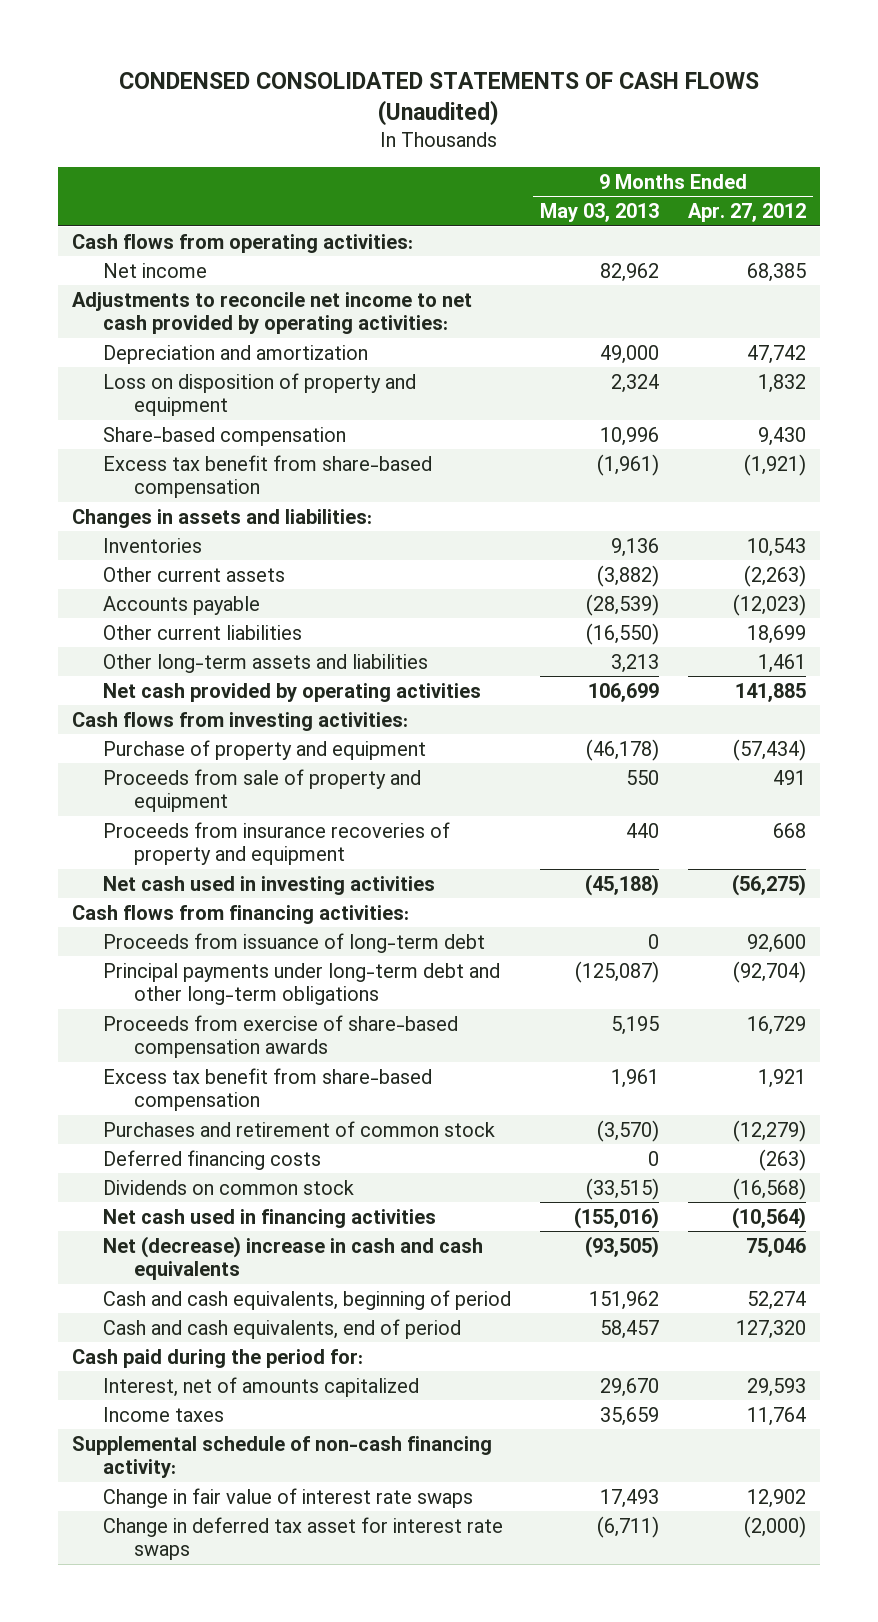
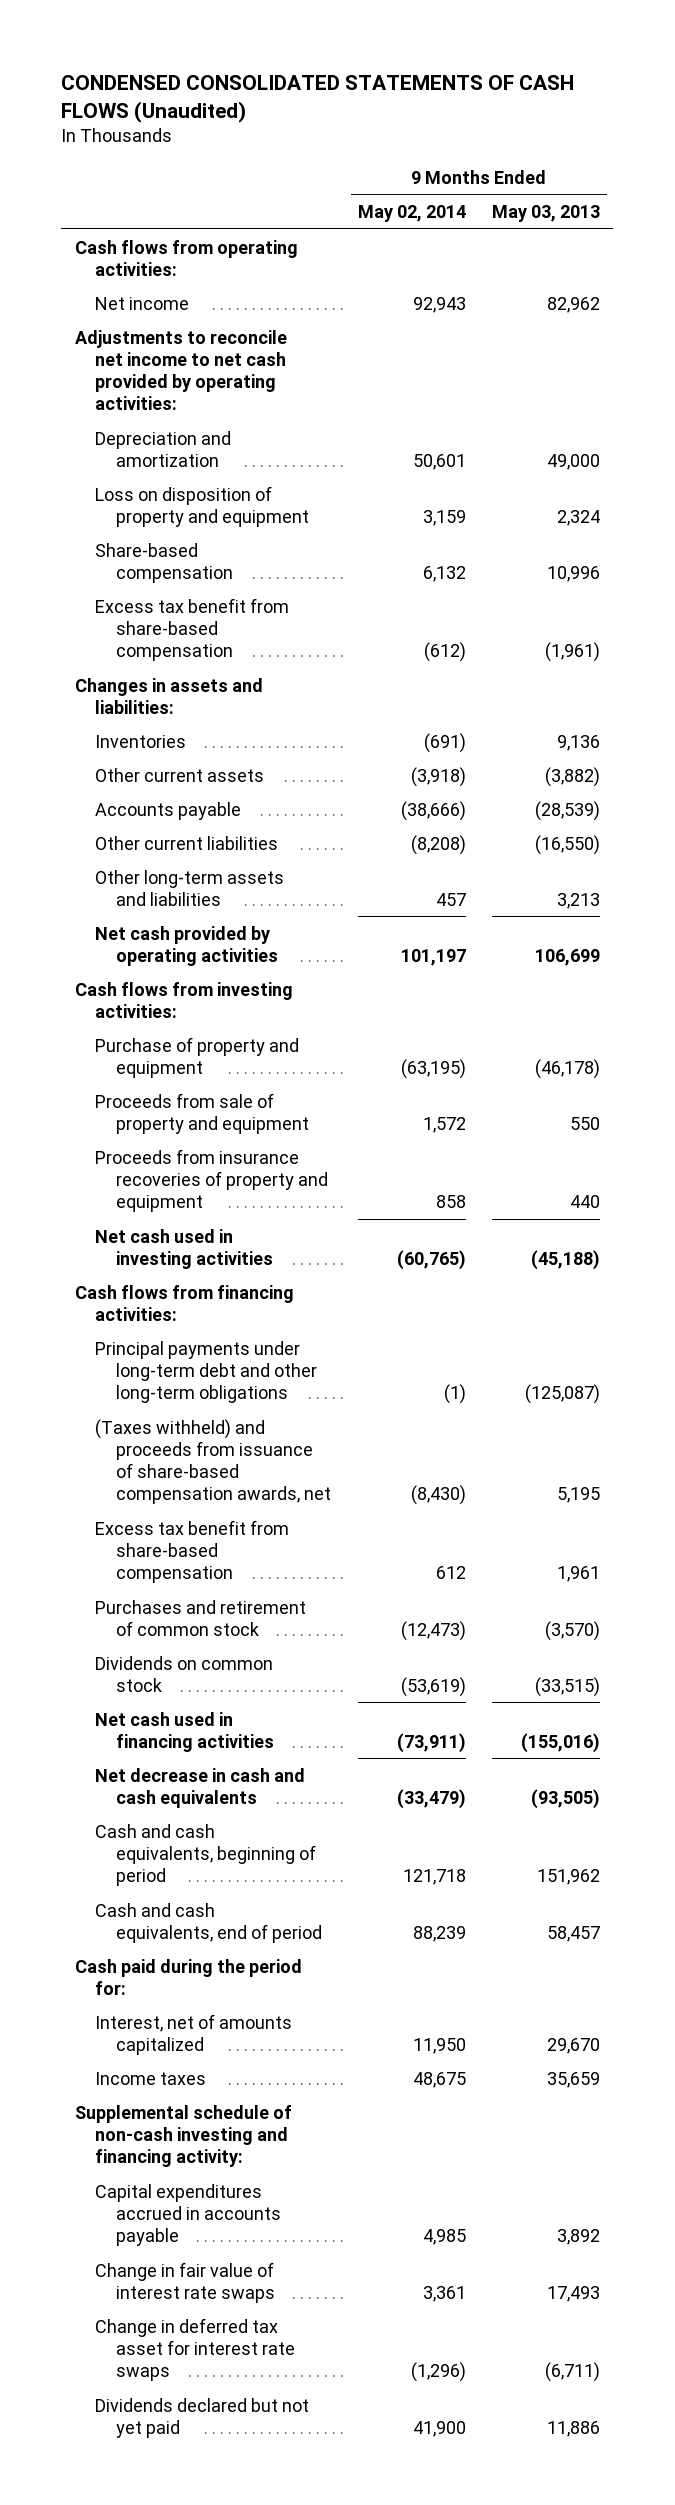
[687,203,806,223] Apr. 27, 2012 -> none
none -> [357,205,466,223] May 02, 2014
[103,932,486,953] Proceeds from issuance of long-term debt -> none
[103,1014,459,1059] Proceeds from exercise of share-based compensation awards -> [95,1418,332,1505] (Taxes withheld) and proceeds from issuance of share-based compensation awards, net
[103,1149,322,1170] Deferred financing costs -> none
[103,1235,484,1281] Net (decrease) increase in cash and cash equivalents -> [95,1767,306,1808] Net decrease in cash and cash equivalents
[72,1435,493,1479] Supplemental schedule of non-cash financing activity: -> [74,2104,292,2167] Supplemental schedule of non-cash investing and financing activity:
none -> [95,2183,282,2246] Capital expenditures accrued in accounts payable
none -> [95,2397,310,2438] Dividends declared but not yet paid

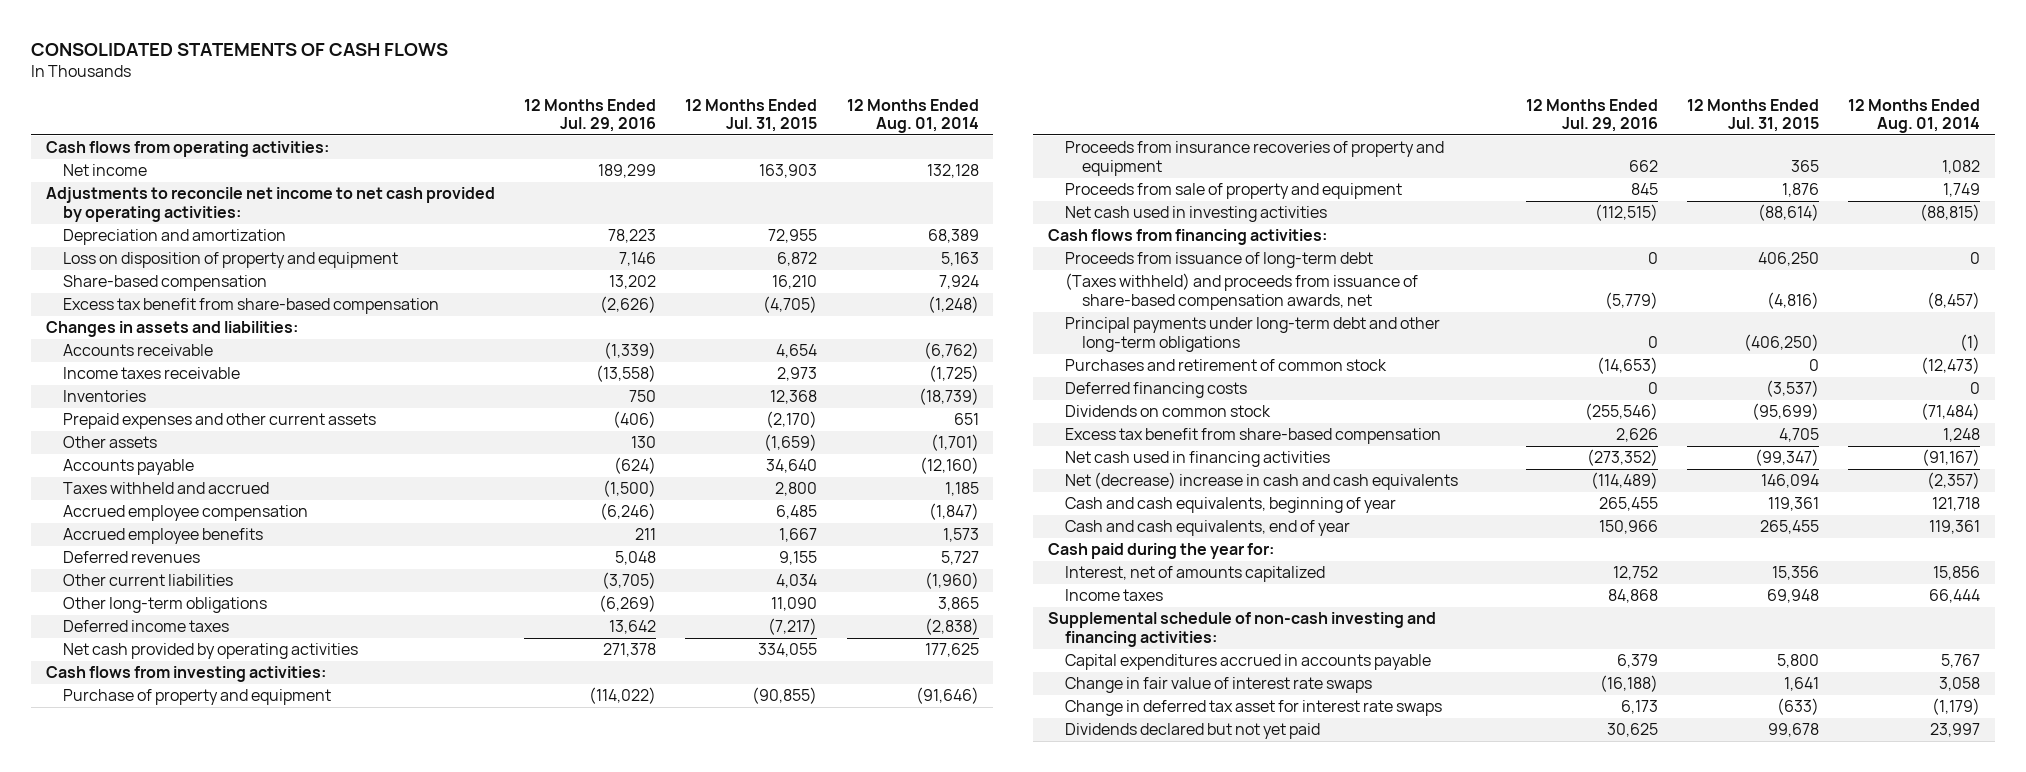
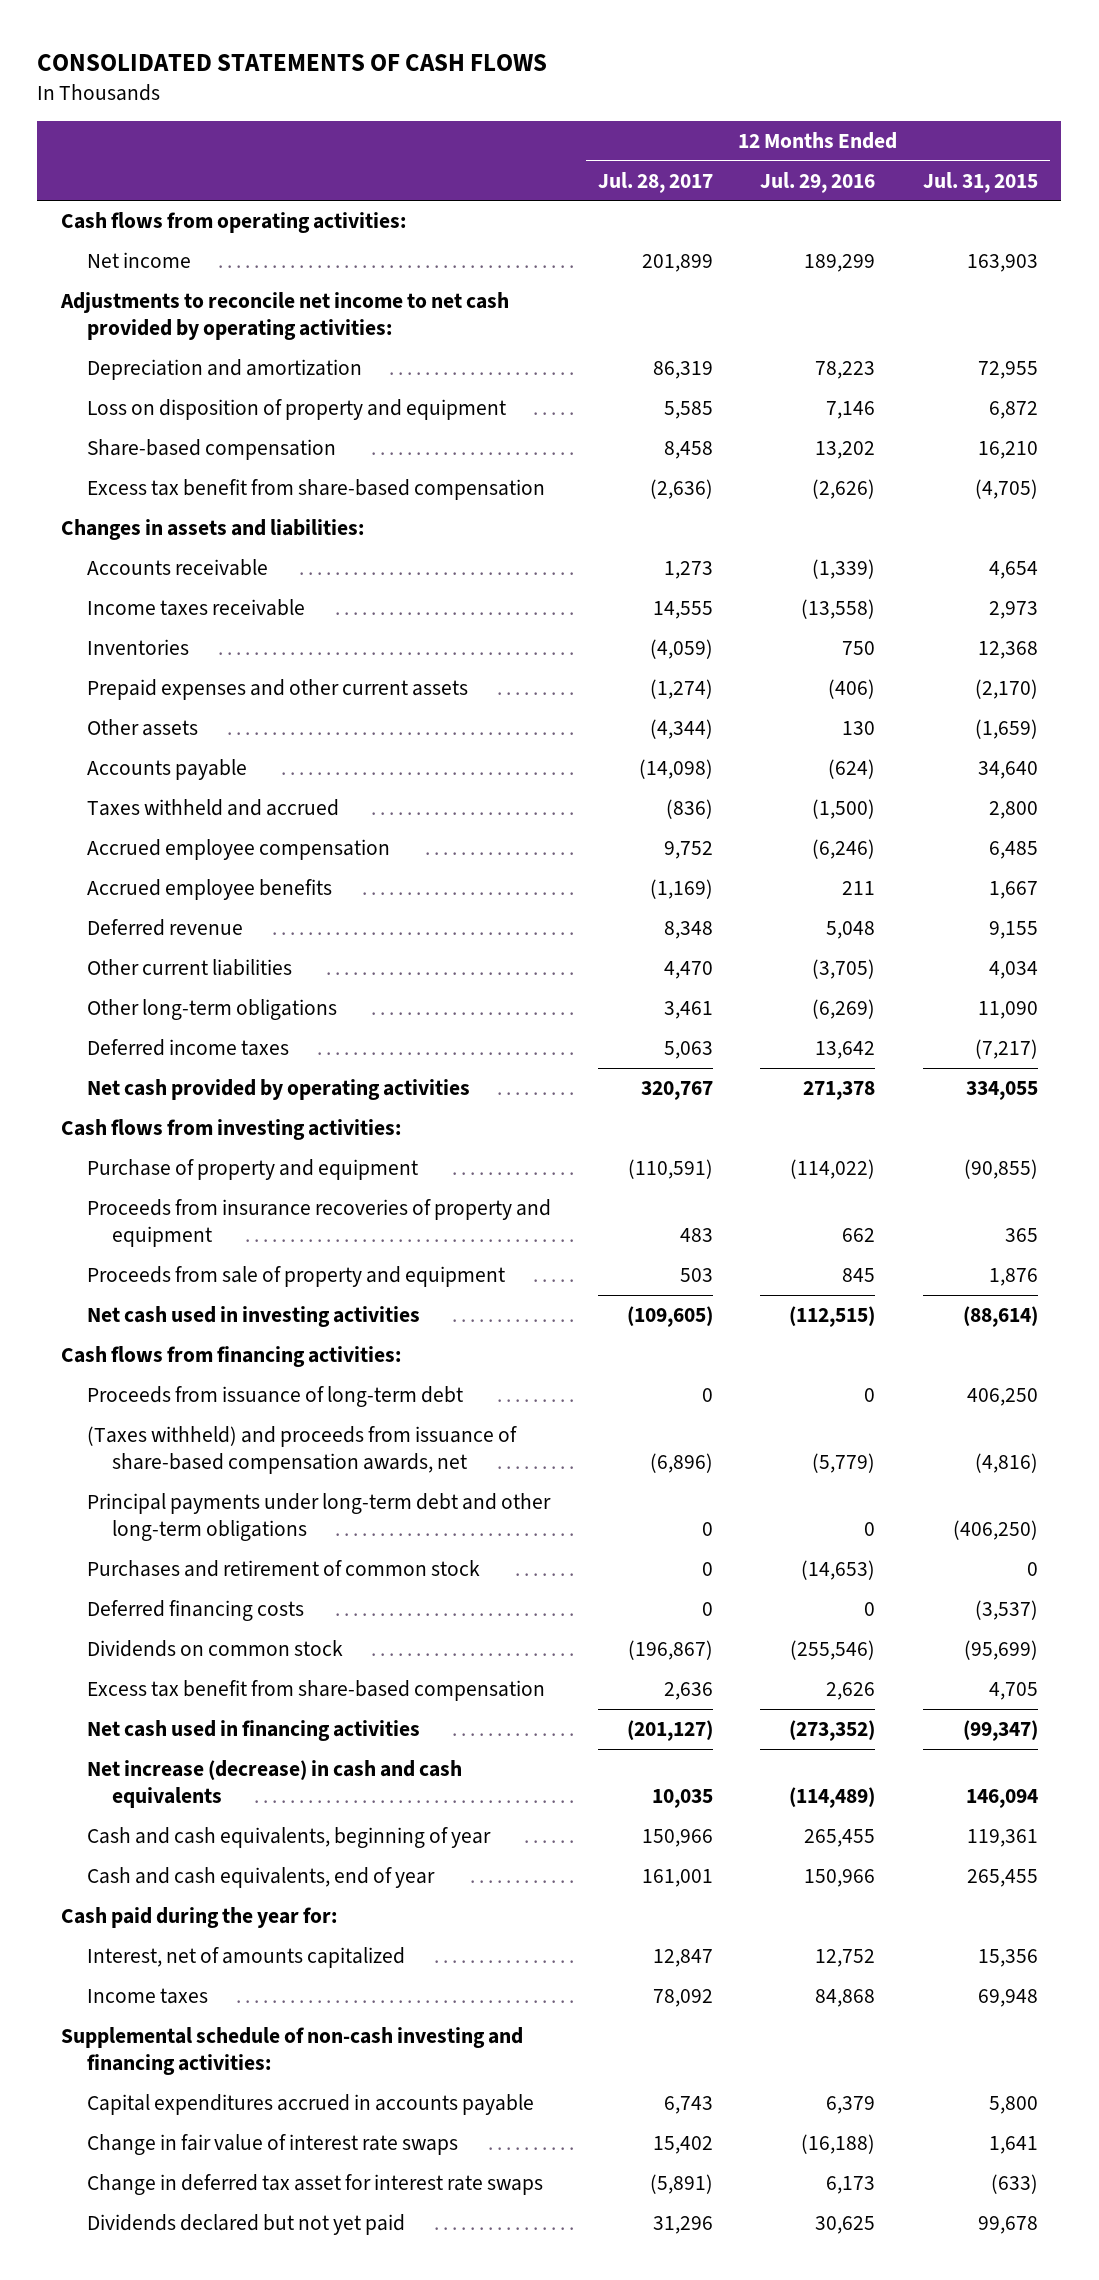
[846,98,979,134] 12 Months Ended Aug. 01, 2014 -> none
none -> [597,171,713,193] Jul. 28, 2017
[62,551,200,564] Deferred revenues -> [86,918,243,936] Deferred revenue
[1064,472,1458,491] Net (decrease) increase in cash and cash equivalents -> [86,1759,462,1808] Net increase (decrease) in cash and cash equivalents

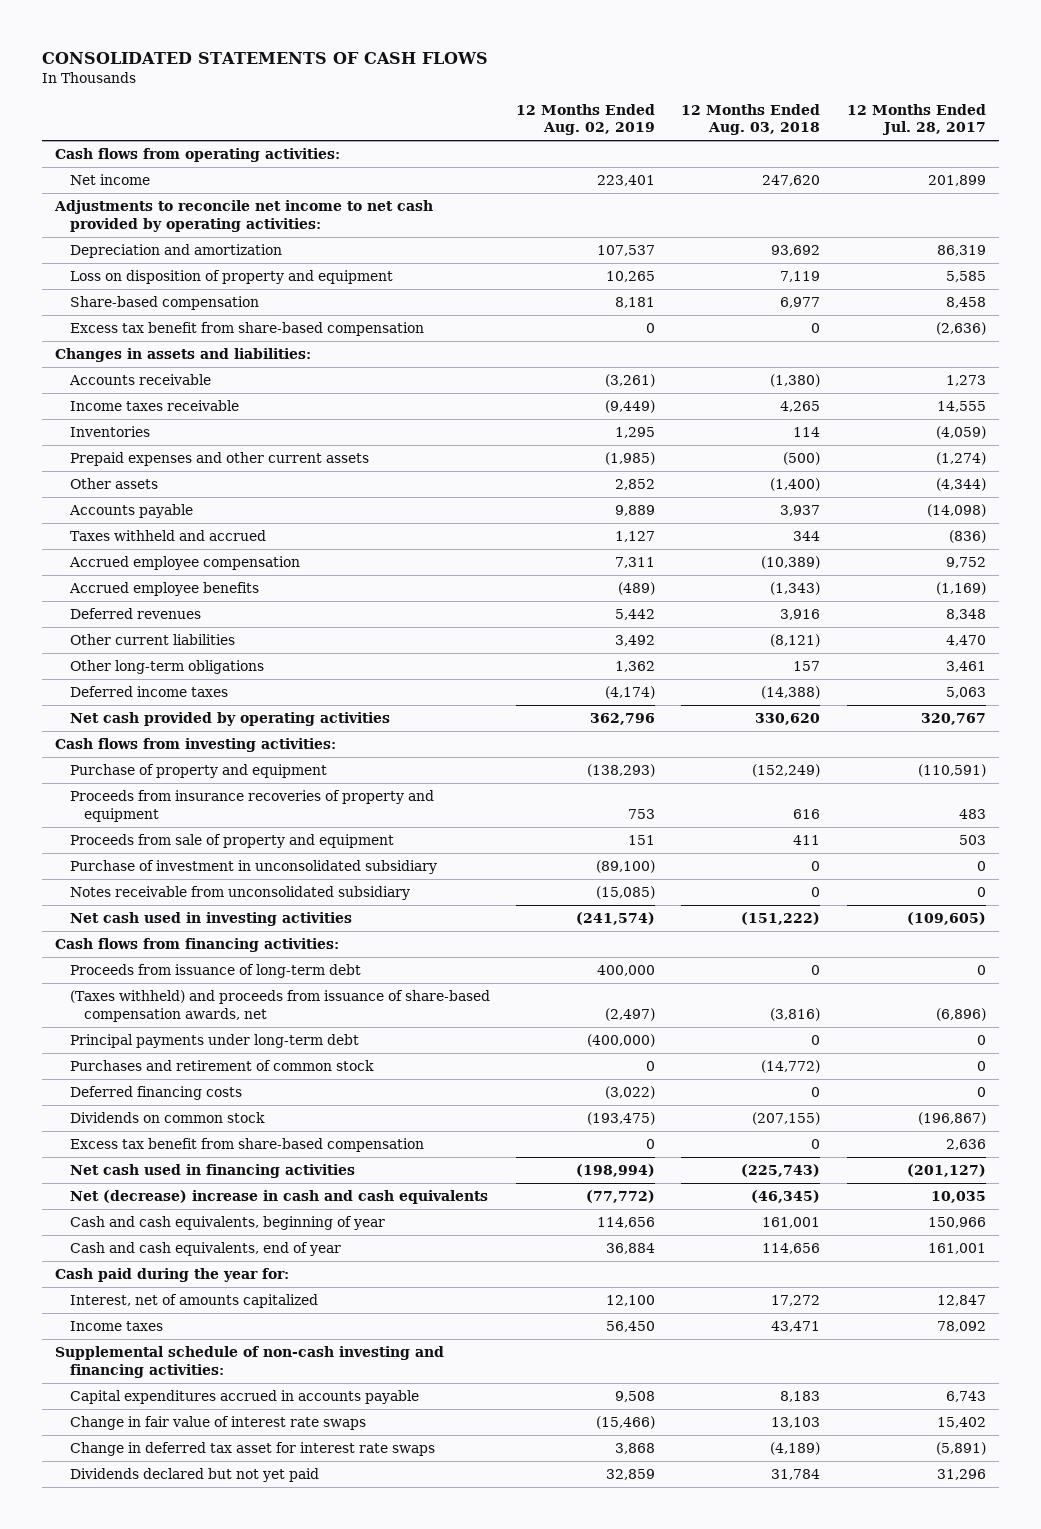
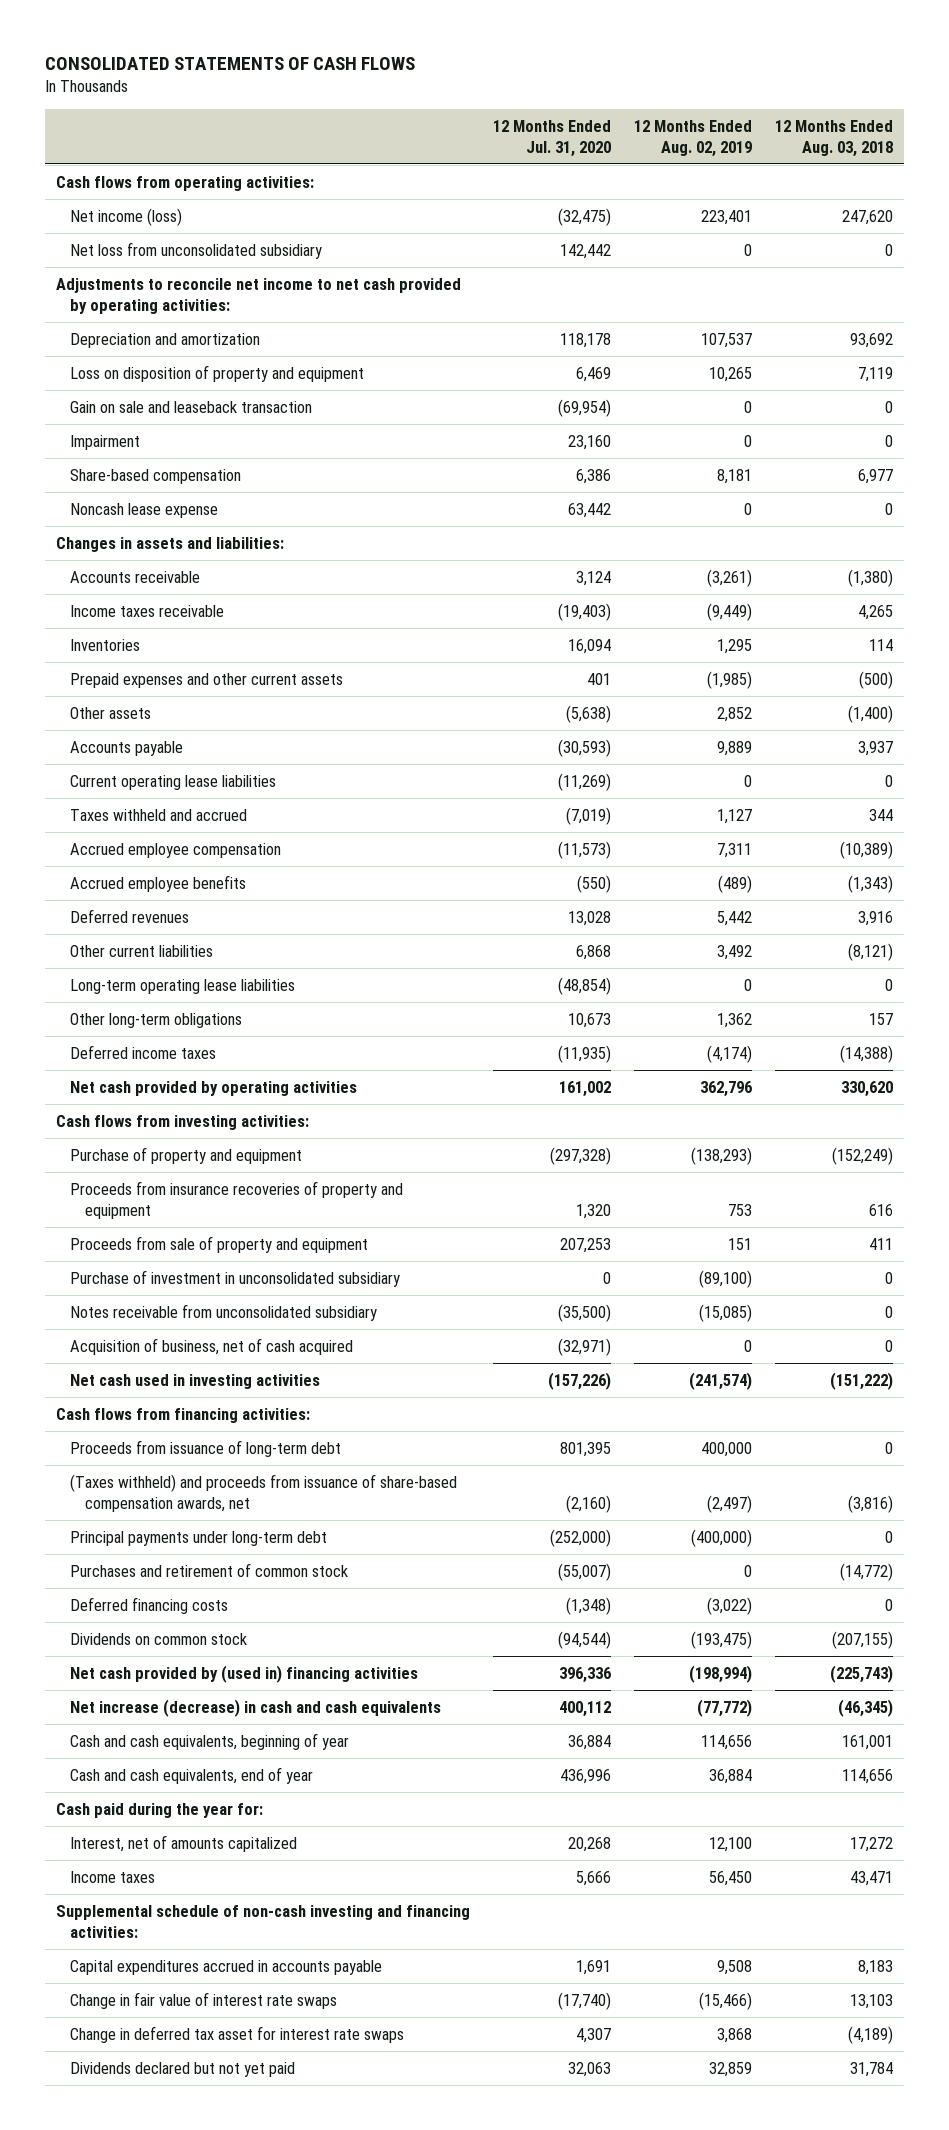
[846,103,986,136] 12 Months Ended Jul. 28, 2017 -> none
none -> [492,119,611,157] 12 Months Ended Jul. 31, 2020
[69,174,150,186] Net income -> [70,207,183,226] Net income (loss)
none -> [70,241,323,259] Net loss from unconsolidated subsidiary
none -> [70,400,313,413] Gain on sale and leaseback transaction
none -> [70,434,141,450] Impairment
[69,322,424,337] Excess tax benefit from share-based compensation -> none
none -> [70,502,219,518] Noncash lease expense
none -> [70,774,277,790] Current operating lease liabilities
none -> [70,978,296,994] Long-term operating lease liabilities
none -> [70,1337,354,1355] Acquisition of business, net of cash acquired
[69,1138,424,1153] Excess tax benefit from share-based compensation -> none
[69,1164,355,1179] Net cash used in financing activities -> [70,1664,419,1683] Net cash provided by (used in) financing activities
[69,1190,488,1205] Net (decrease) increase in cash and cash equivalents -> [70,1698,442,1717] Net increase (decrease) in cash and cash equivalents

